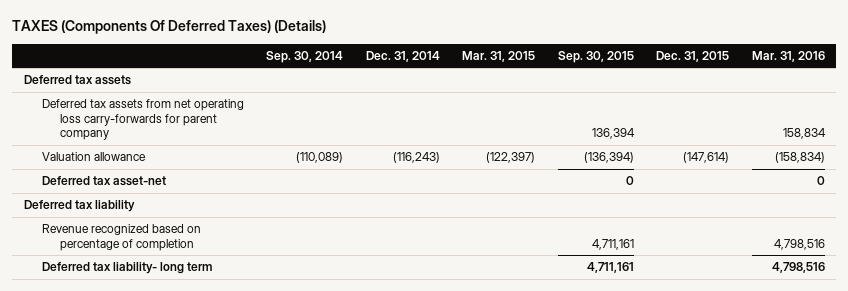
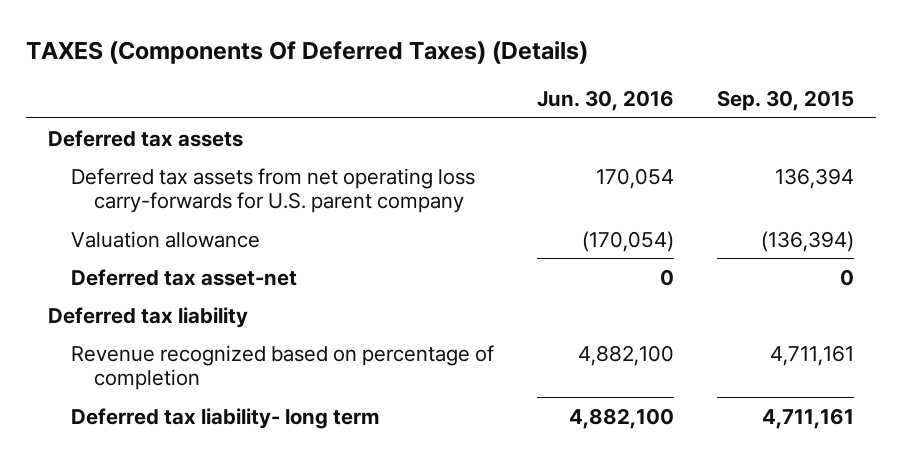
[266,50,344,63] Sep. 30, 2014 -> none
[365,50,440,62] Dec. 31, 2014 -> none
[462,50,536,62] Mar. 31, 2015 -> none
[656,50,730,62] Dec. 31, 2015 -> none
[751,50,825,62] Mar. 31, 2016 -> none
none -> [537,90,675,112] Jun. 30, 2016
[41,99,244,141] Deferred tax assets from net operating loss carry-forwards for parent company -> [70,167,475,213] Deferred tax assets from net operating loss carry-forwards for U.S. parent company

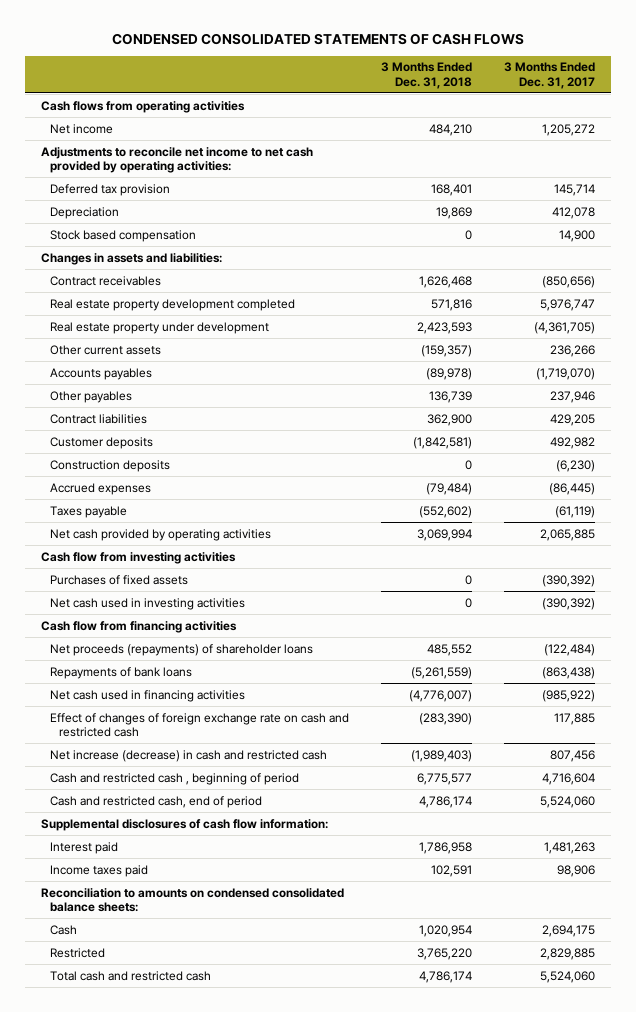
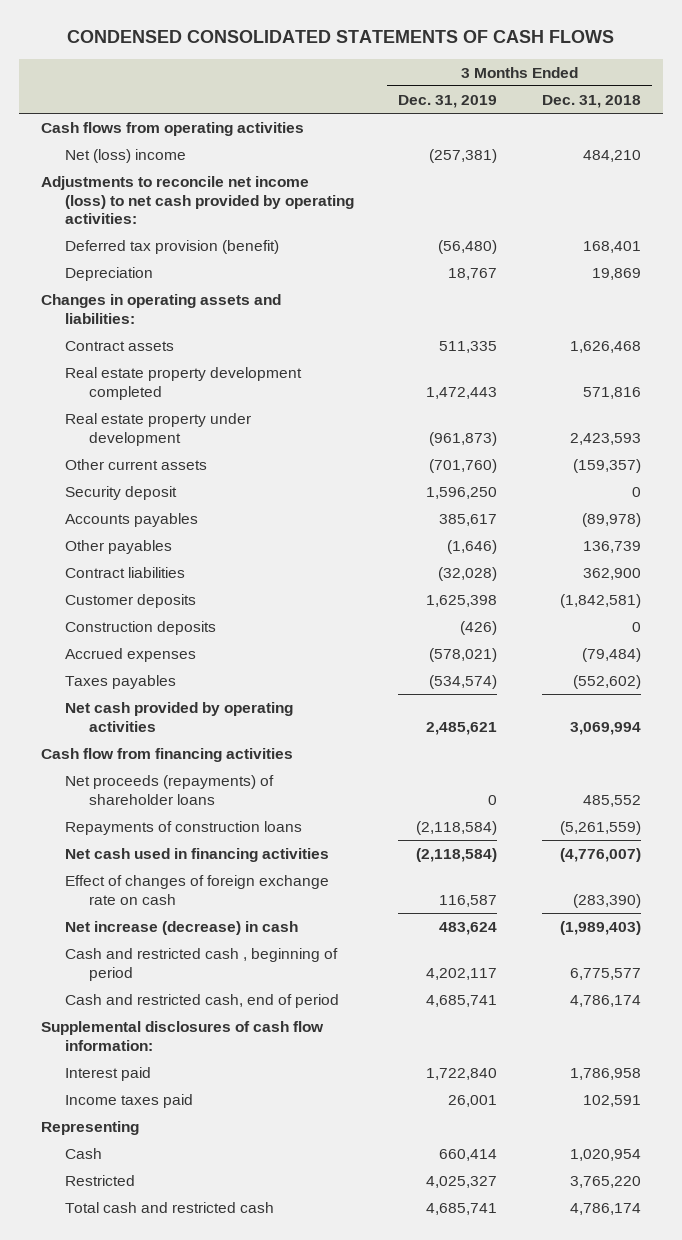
[504,62,596,89] 3 Months Ended Dec. 31, 2017 -> none
none -> [398,94,498,108] Dec. 31, 2019
[49,123,113,134] Net income -> [65,148,187,163] Net (loss) income
[40,146,313,174] Adjustments to reconcile net income to net cash provided by operating activities: -> [41,175,355,225] Adjustments to reconcile net income (loss) to net cash provided by operating activities:
[49,183,170,196] Deferred tax provision -> [65,239,280,254] Deferred tax provision (benefit)
[49,229,196,242] Stock based compensation -> none
[40,252,222,265] Changes in assets and liabilities: -> [41,293,282,324] Changes in operating assets and liabilities:
[49,275,161,286] Contract receivables -> [65,340,175,351] Contract assets
none -> [65,485,178,500] Security deposit
[49,505,127,518] Taxes payable -> [65,674,177,689] Taxes payables
[40,551,236,564] Cash flow from investing activities -> none
[49,574,188,585] Purchases of fixed assets -> none
[49,597,245,610] Net cash used in investing activities -> none
[49,666,192,679] Repayments of bank loans -> [65,820,303,835] Repayments of construction loans
[49,712,349,738] Effect of changes of foreign exchange rate on cash and restricted cash -> [65,874,330,905] Effect of changes of foreign exchange rate on cash
[49,749,327,762] Net increase (decrease) in cash and restricted cash -> [65,920,299,935] Net increase (decrease) in cash
[40,887,344,913] Reconciliation to amounts on condensed consolidated balance sheets: -> [41,1120,140,1135] Representing

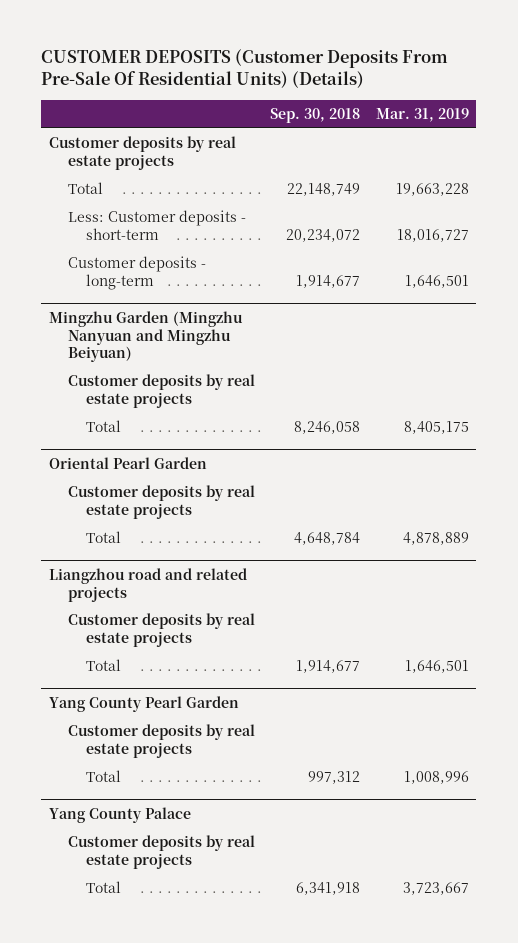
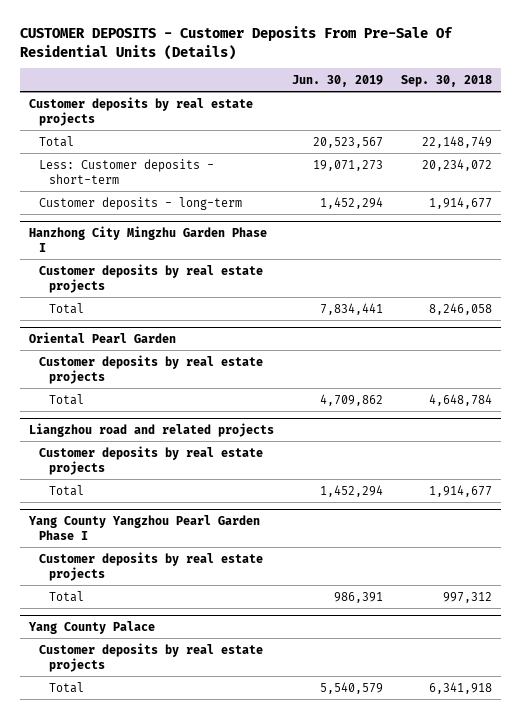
[41,49,449,89] CUSTOMER DEPOSITS (Customer Deposits From Pre-Sale Of Residential Units) (Details) -> [20,26,454,60] CUSTOMER DEPOSITS - Customer Deposits From Pre-Sale Of Residential Units (Details)
[375,107,469,122] Mar. 31, 2019 -> none
none -> [292,74,384,87] Jun. 30, 2019
[49,310,244,363] Mingzhu Garden (Mingzhu Nanyuan and Mingzhu Beiyuan) -> [29,226,268,253] Hanzhong City Mingzhu Garden Phase I
[49,695,240,712] Yang County Pearl Garden -> [28,515,261,541] Yang County Yangzhou Pearl Garden Phase I

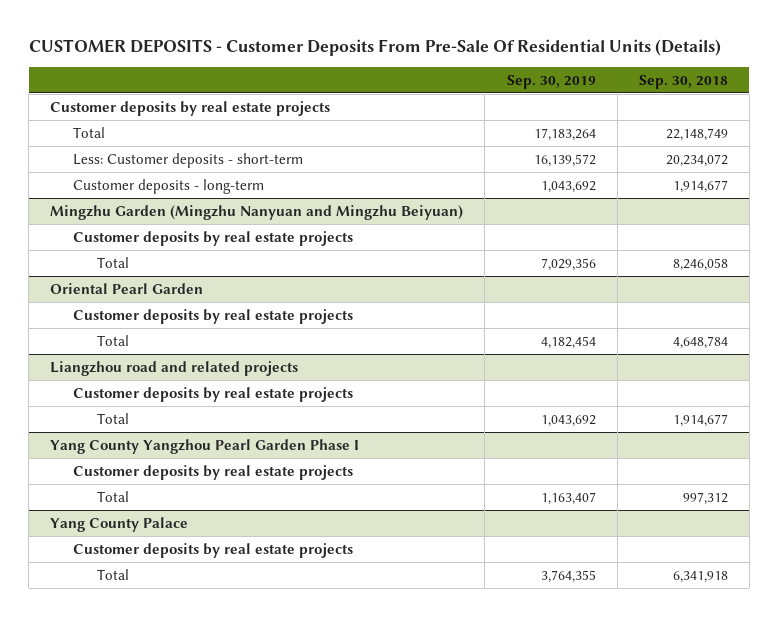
[292,74,384,87] Jun. 30, 2019 -> none
none -> [506,74,596,89] Sep. 30, 2019
[29,226,268,253] Hanzhong City Mingzhu Garden Phase I -> [50,204,464,220] Mingzhu Garden (Mingzhu Nanyuan and Mingzhu Beiyuan)

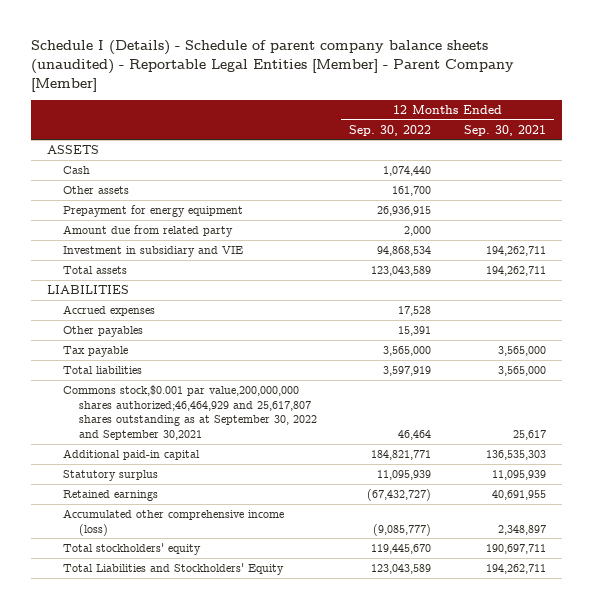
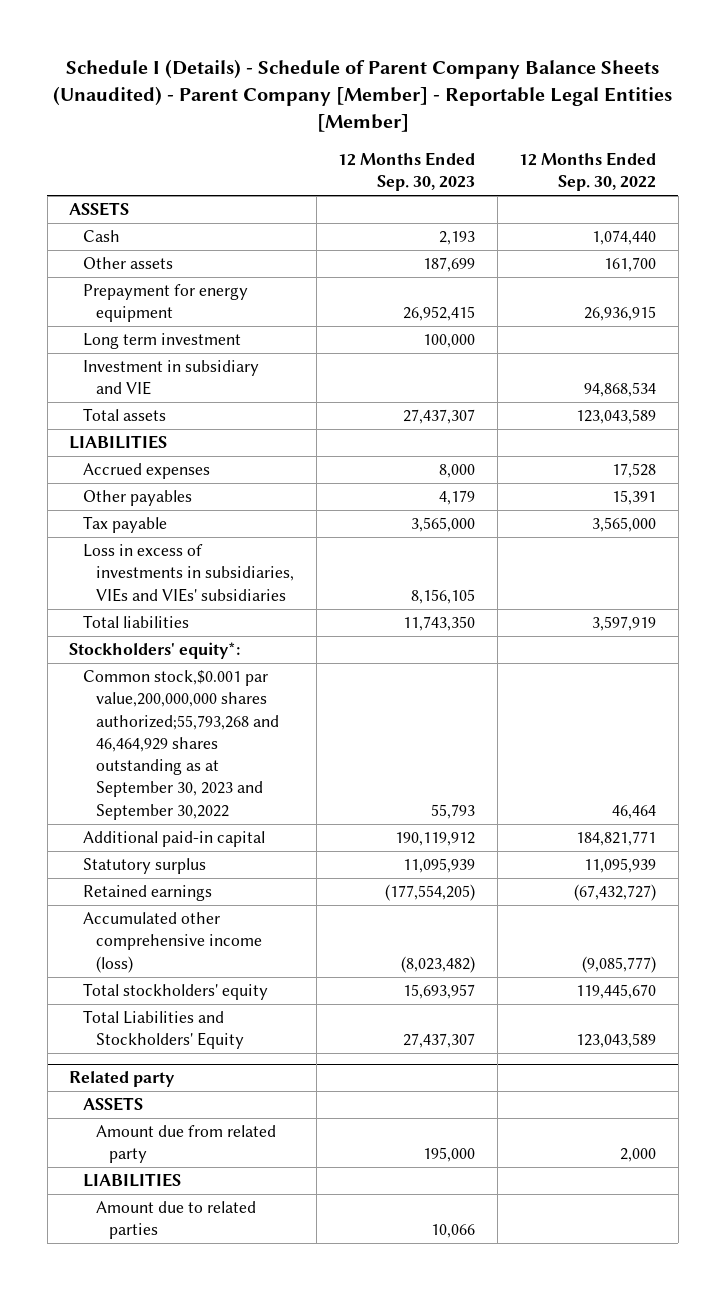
[30,39,514,92] Schedule I (Details) - Schedule of parent company balance sheets (unaudited) - Reportable Legal Entities [Member] - Parent Company [Member] -> [52,59,672,133] Schedule I (Details) - Schedule of Parent Company Balance Sheets (Unaudited) - Parent Company [Member] - Reportable Legal Entities [Member]
[463,124,546,136] Sep. 30, 2021 -> none
none -> [338,152,476,192] 12 Months Ended Sep. 30, 2023
[62,225,233,238] Amount due from related party -> none
none -> [82,333,241,350] Long term investment
none -> [82,544,294,602] Loss in excess of investments in subsidiaries, VIEs and VIEs' subsidiaries
none -> [69,642,241,660] Stockholders' equity*:
[62,385,317,441] Commons stock,$0.001 par value,200,000,000 shares authorized;46,464,929 and 25,617,807 shares outstanding as at September 30, 2022 and September 30,2021 -> [82,670,279,820] Common stock,$0.001 par value,200,000,000 shares authorized;55,793,268 and 46,464,929 shares outstanding as at September 30, 2023 and September 30,2022
none -> [69,1071,176,1088] Related party
none -> [82,1097,143,1112] ASSETS
none -> [95,1125,276,1164] Amount due from related party
none -> [82,1173,181,1188] LIABILITIES
none -> [95,1201,256,1240] Amount due to related parties

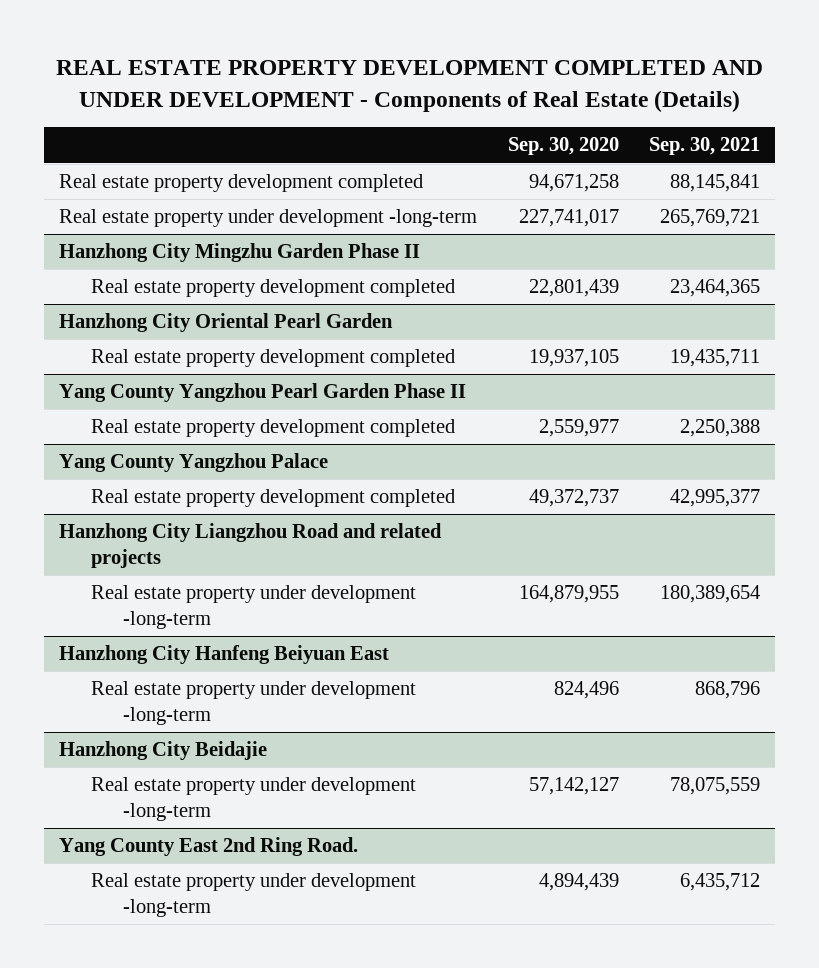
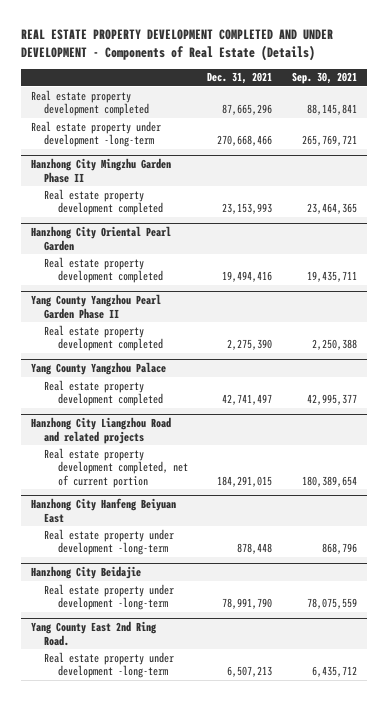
[507,137,619,156] Sep. 30, 2020 -> none
none -> [207,72,273,85] Dec. 31, 2021
[91,585,417,629] Real estate property under development -long-term -> [44,447,188,488] Real estate property development completed, net of current portion

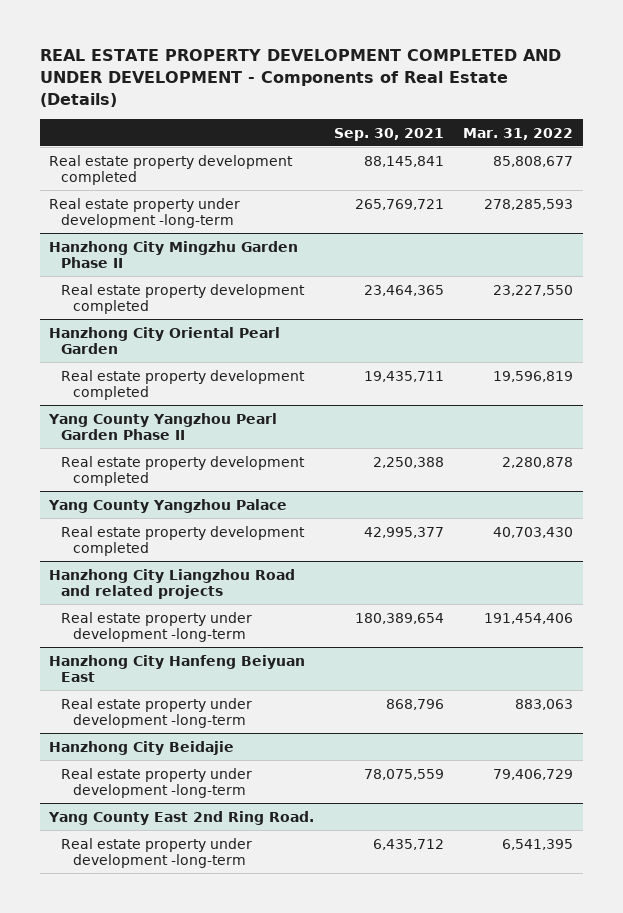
[207,72,273,85] Dec. 31, 2021 -> none
none -> [463,127,574,140] Mar. 31, 2022
[44,447,188,488] Real estate property development completed, net of current portion -> [61,611,253,643] Real estate property under development -long-term

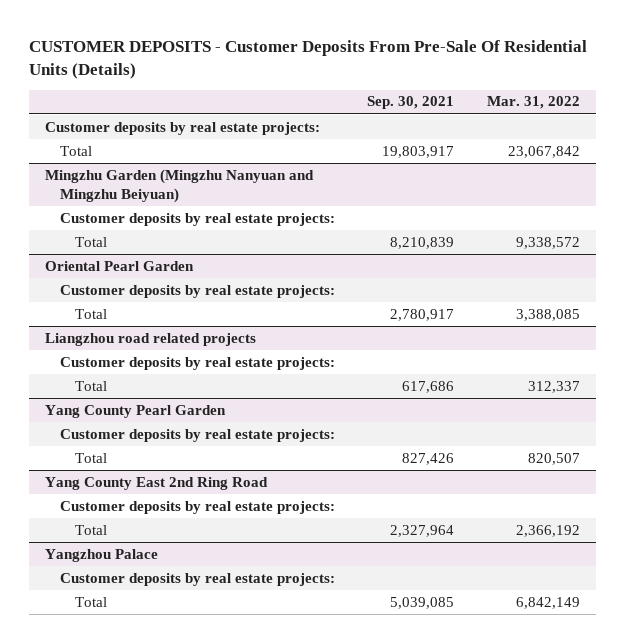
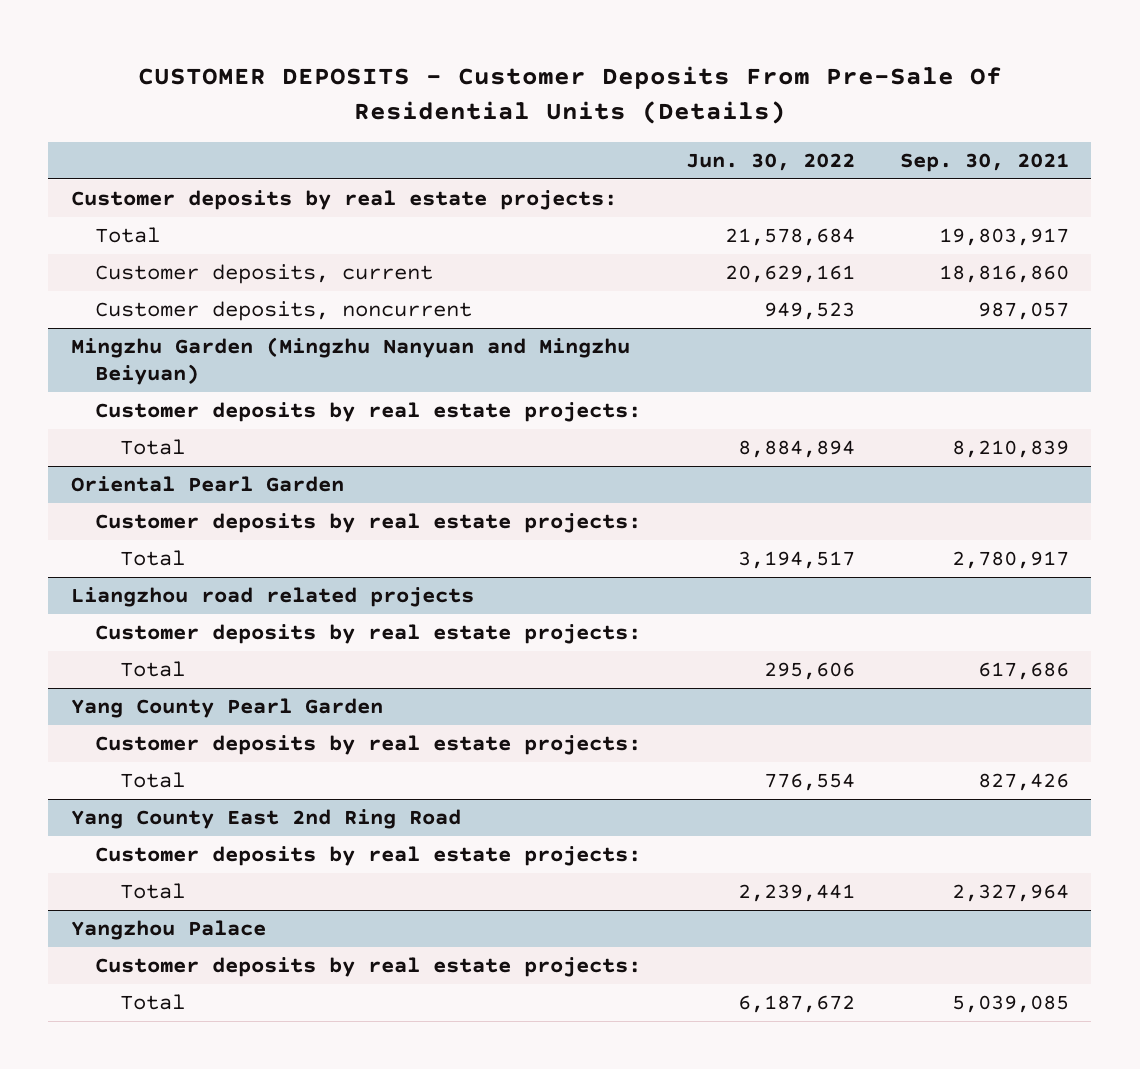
[486,96,580,110] Mar. 31, 2022 -> none
none -> [686,152,856,171] Jun. 30, 2022
none -> [95,264,434,285] Customer deposits, current
none -> [95,301,473,322] Customer deposits, noncurrent

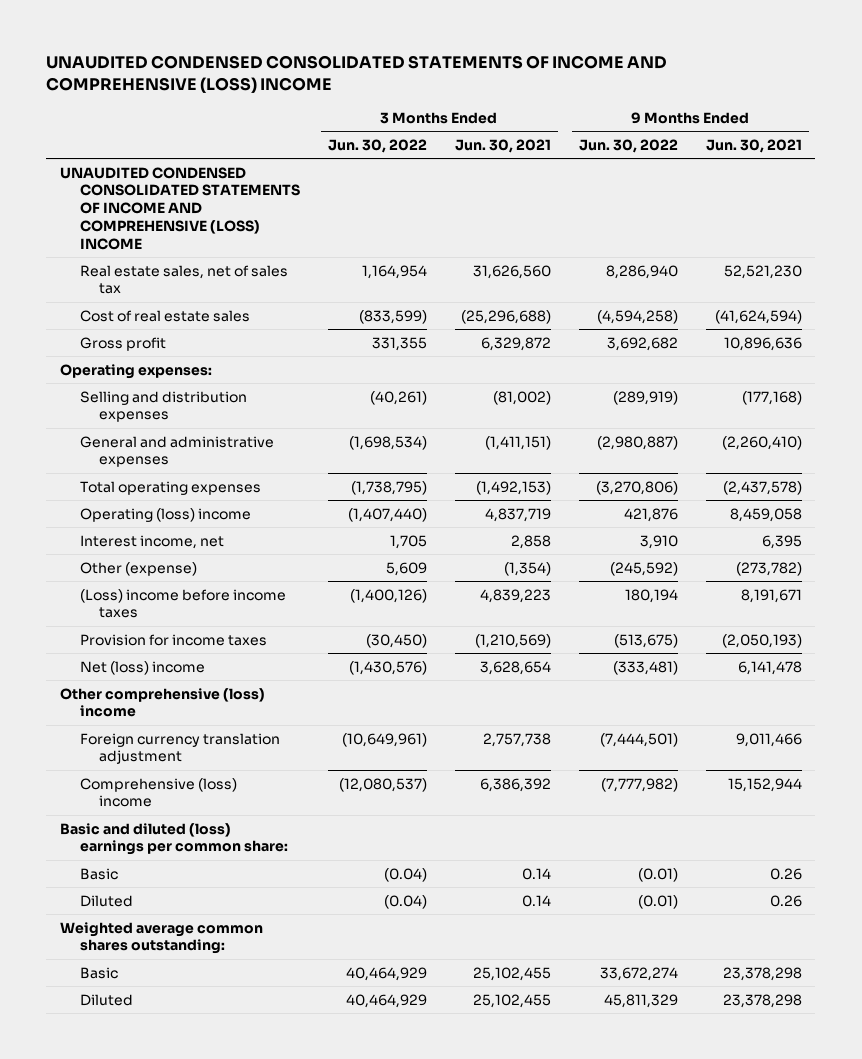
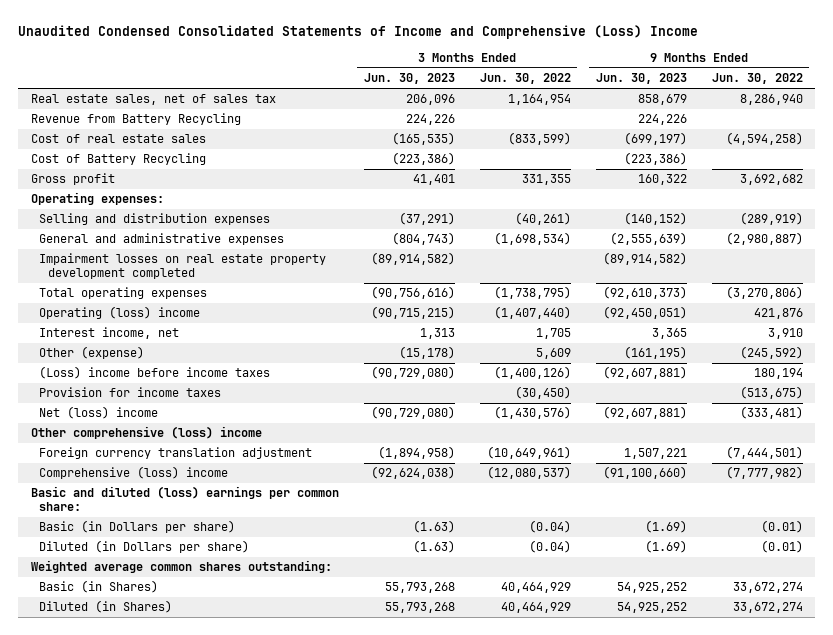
[46,55,668,94] UNAUDITED CONDENSED CONSOLIDATED STATEMENTS OF INCOME AND COMPREHENSIVE (LOSS) INCOME -> [18,24,699,39] Unaudited Condensed Consolidated Statements of Income and Comprehensive (Loss) Income
[454,138,551,153] Jun. 30, 2021 -> none
[705,138,802,153] Jun. 30, 2021 -> none
none -> [363,73,455,85] Jun. 30, 2023
none -> [595,73,687,85] Jun. 30, 2023
[60,166,300,250] UNAUDITED CONDENSED CONSOLIDATED STATEMENTS OF INCOME AND COMPREHENSIVE (LOSS) INCOME -> none
none -> [30,113,241,126] Revenue from Battery Recycling
none -> [30,153,206,166] Cost of Battery Recycling
none -> [39,253,327,279] Impairment losses on real estate property development completed
[79,867,118,880] Basic -> [39,520,236,534] Basic (in Dollars per share)
[79,894,133,907] Diluted -> [39,540,250,554] Diluted (in Dollars per share)
[79,966,118,979] Basic -> [39,580,159,594] Basic (in Shares)
[79,993,133,1006] Diluted -> [39,600,173,614] Diluted (in Shares)
[603,993,678,1008] 45,811,329 -> [732,602,803,614] 33,672,274

